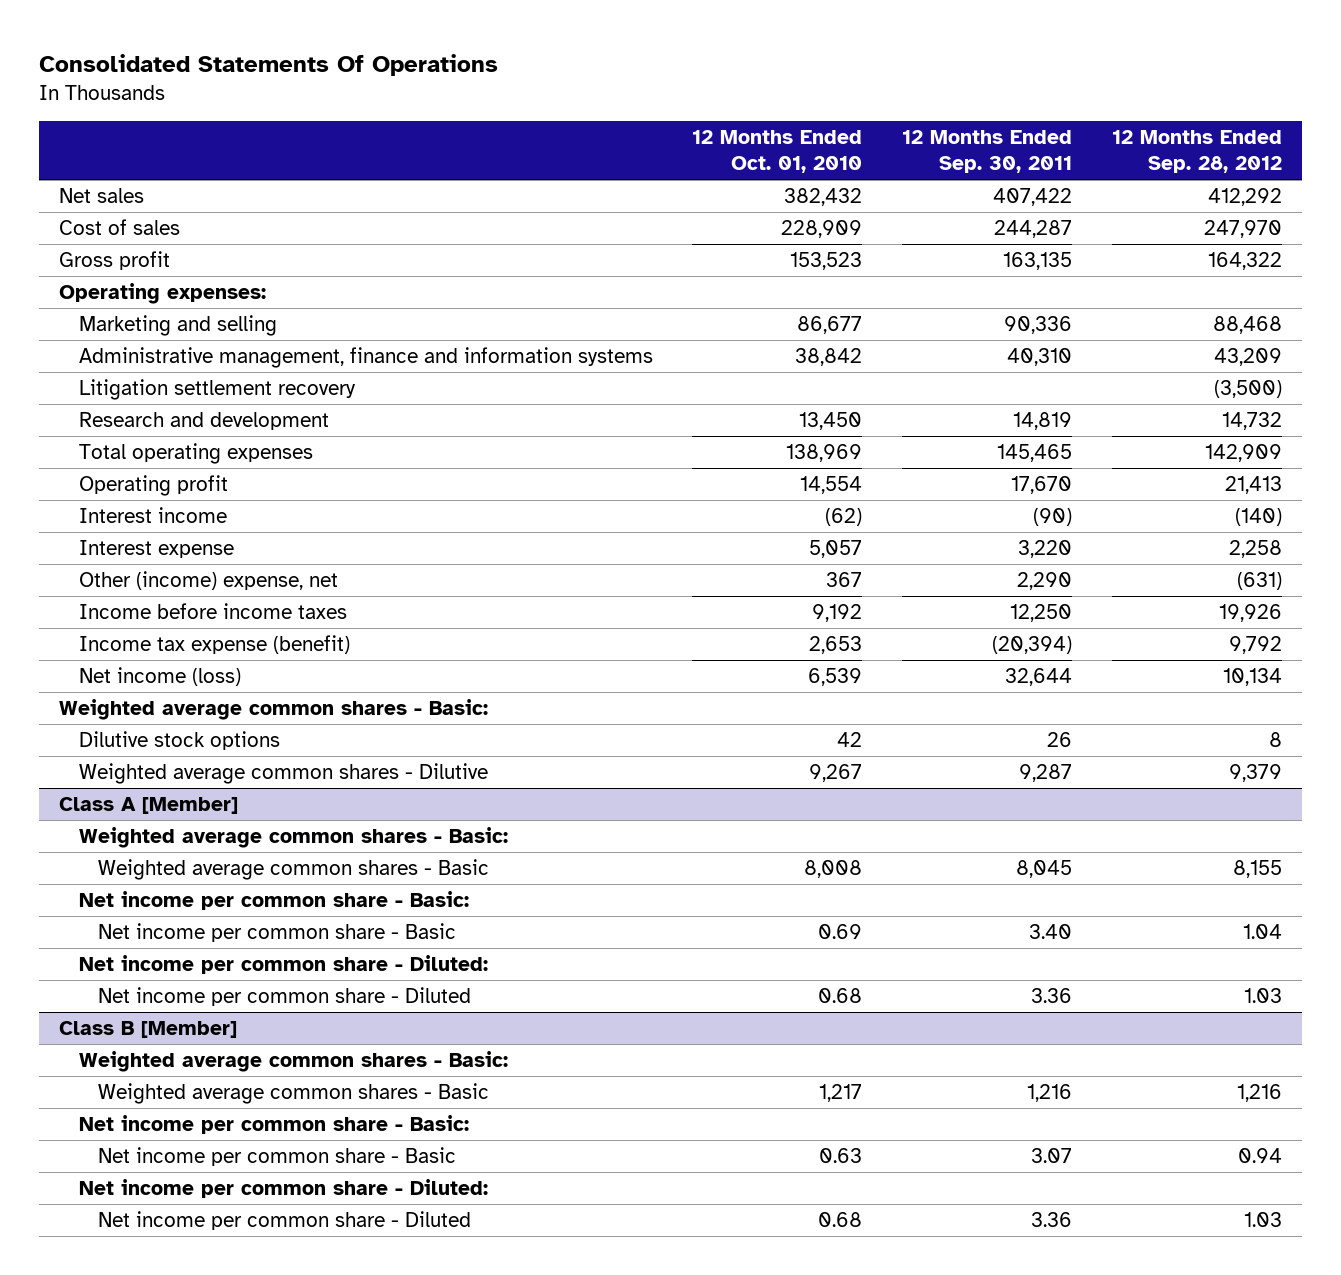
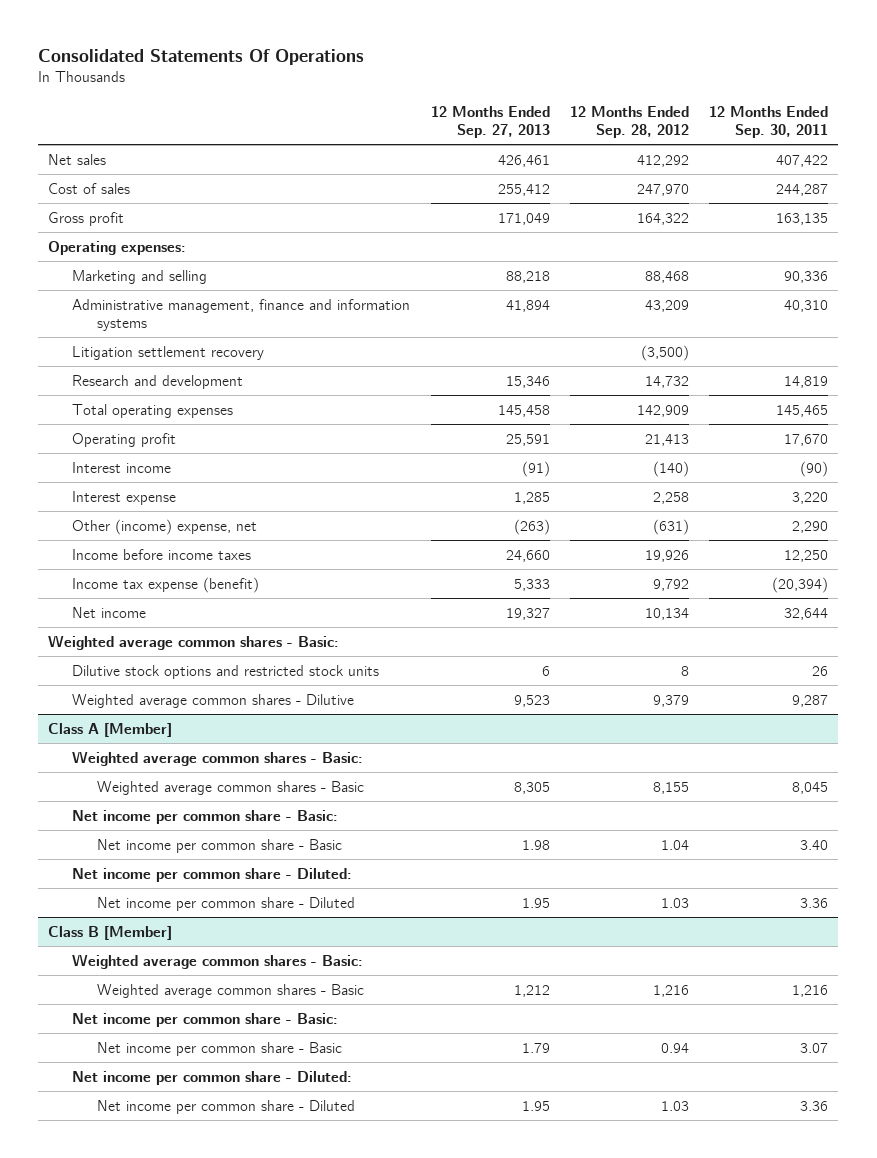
[692,130,863,173] 12 Months Ended Oct. 01, 2010 -> none
none -> [430,105,550,139] 12 Months Ended Sep. 27, 2013
[78,667,241,687] Net income (loss) -> [72,606,147,618] Net income
[78,731,280,751] Dilutive stock options -> [72,664,380,679] Dilutive stock options and restricted stock units

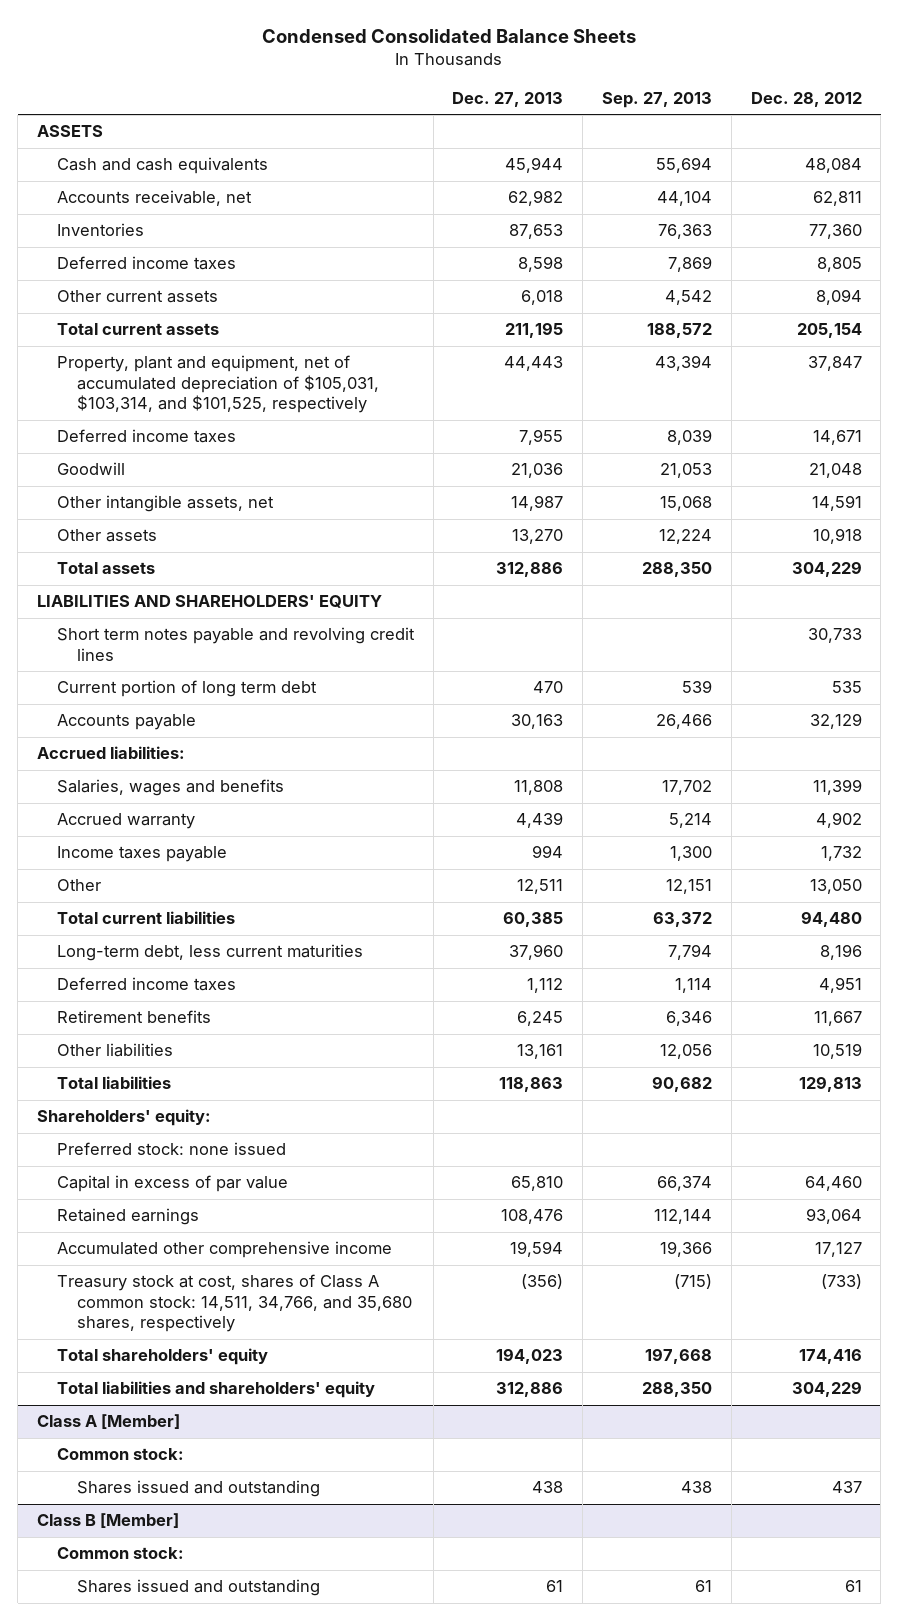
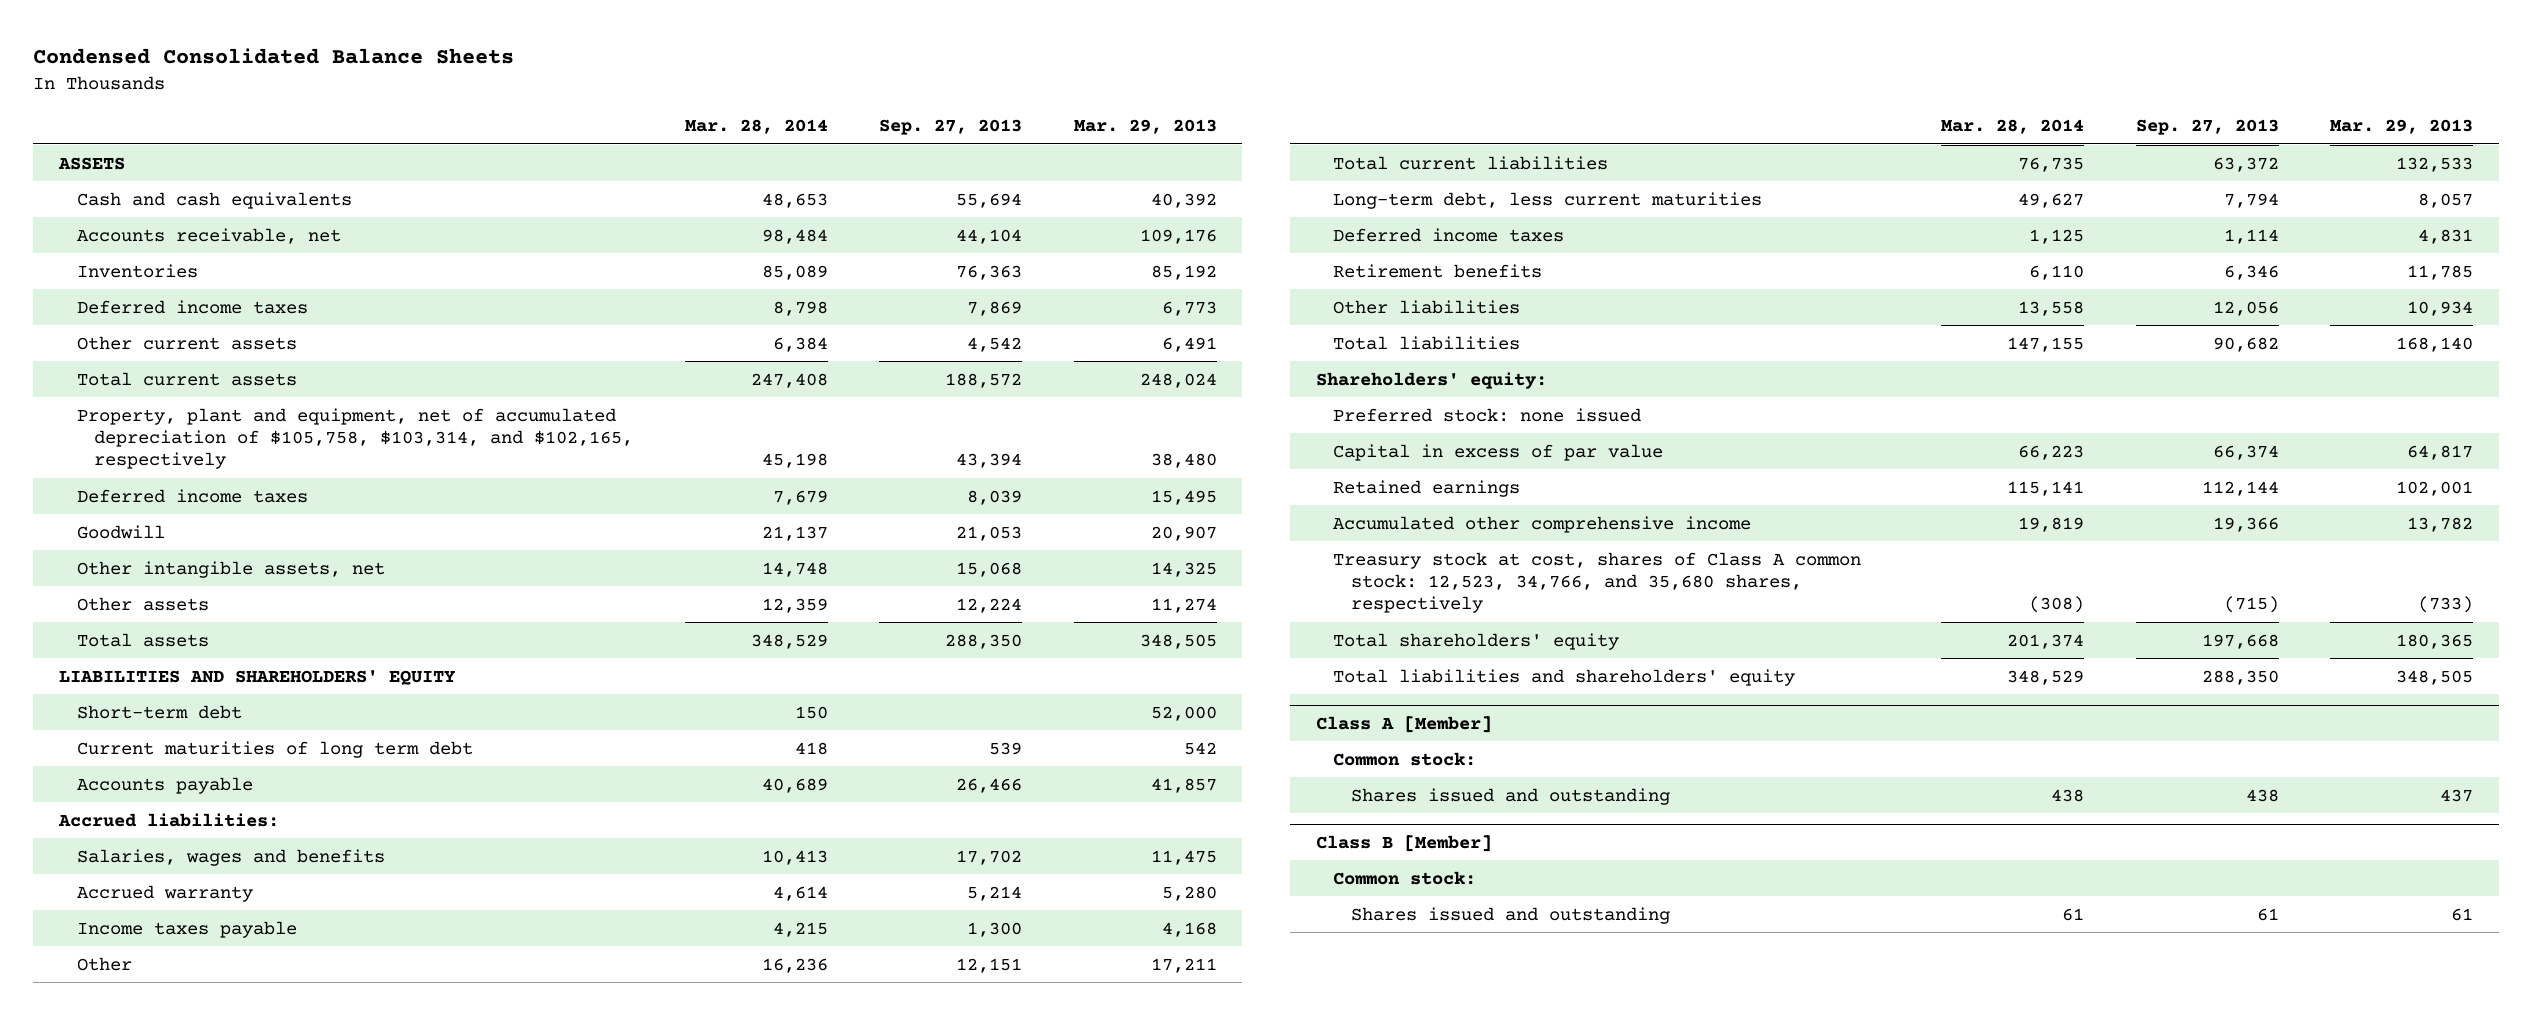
[452,91,564,107] Dec. 27, 2013 -> none
[750,91,862,107] Dec. 28, 2012 -> none
none -> [684,119,828,135] Mar. 28, 2014
none -> [1073,119,1217,135] Mar. 29, 2013
[56,355,379,414] Property, plant and equipment, net of accumulated depreciation of $105,031, $103,314, and $101,525, respectively -> [76,407,634,470] Property, plant and equipment, net of accumulated depreciation of $105,758, $103,314, and $102,165, respectively
[56,627,415,661] Short term notes payable and revolving credit lines -> [76,704,242,719] Short-term debt
[56,680,317,698] Current portion of long term debt -> [76,740,473,758] Current maturities of long term debt
[56,1274,412,1333] Treasury stock at cost, shares of Class A common stock: 14,511, 34,766, and 35,680 shares, respectively -> [1333,551,1862,614] Treasury stock at cost, shares of Class A common stock: 12,523, 34,766, and 35,680 shares, respectively

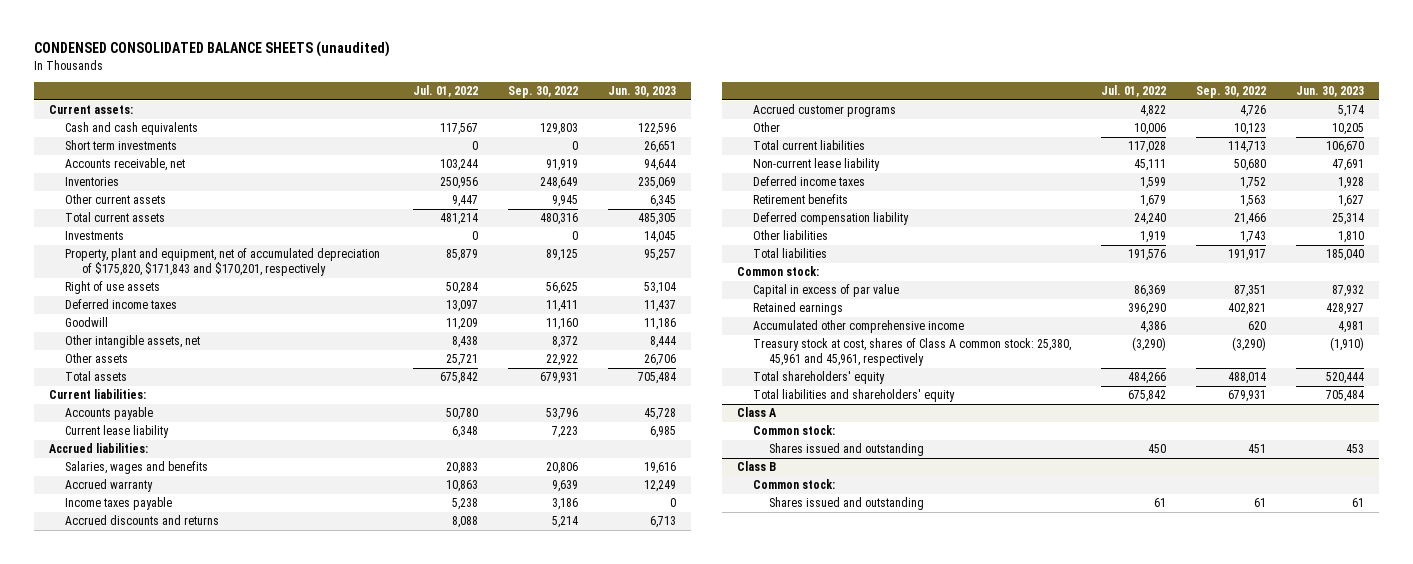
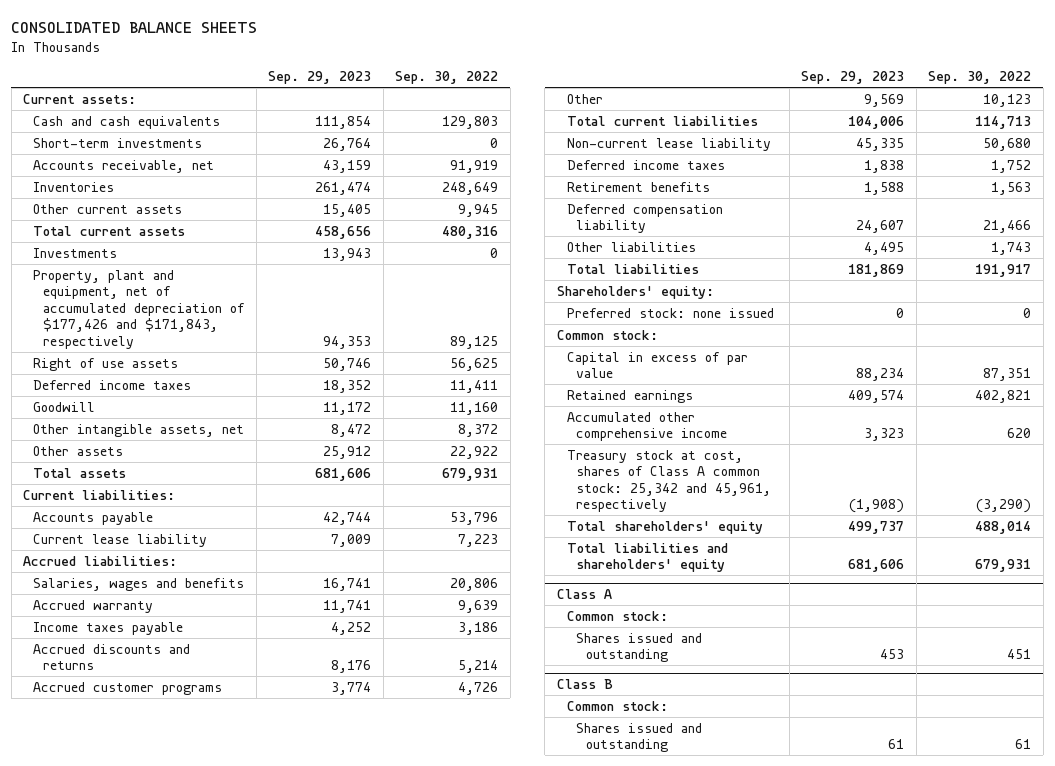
[34,41,391,58] CONDENSED CONSOLIDATED BALANCE SHEETS (unaudited) -> [11,21,258,33] CONSOLIDATED BALANCE SHEETS
[413,85,479,98] Jul. 01, 2022 -> none
[608,86,677,98] Jun. 30, 2023 -> none
none -> [268,71,372,85] Sep. 29, 2023
[65,140,178,151] Short term investments -> [33,137,203,148] Short-term investments
[65,248,381,276] Property, plant and equipment, net of accumulated depreciation of $175,820, $171,843 and $170,201, respectively -> [33,269,246,349] Property, plant and equipment, net of accumulated depreciation of $177,426 and $171,843, respectively
none -> [556,285,714,299] Shareholders' equity:
none -> [566,307,774,318] Preferred stock: none issued
[753,338,1072,366] Treasury stock at cost, shares of Class A common stock: 25,380, 45,961 and 45,961, respectively -> [566,449,772,513] Treasury stock at cost, shares of Class A common stock: 25,342 and 45,961, respectively

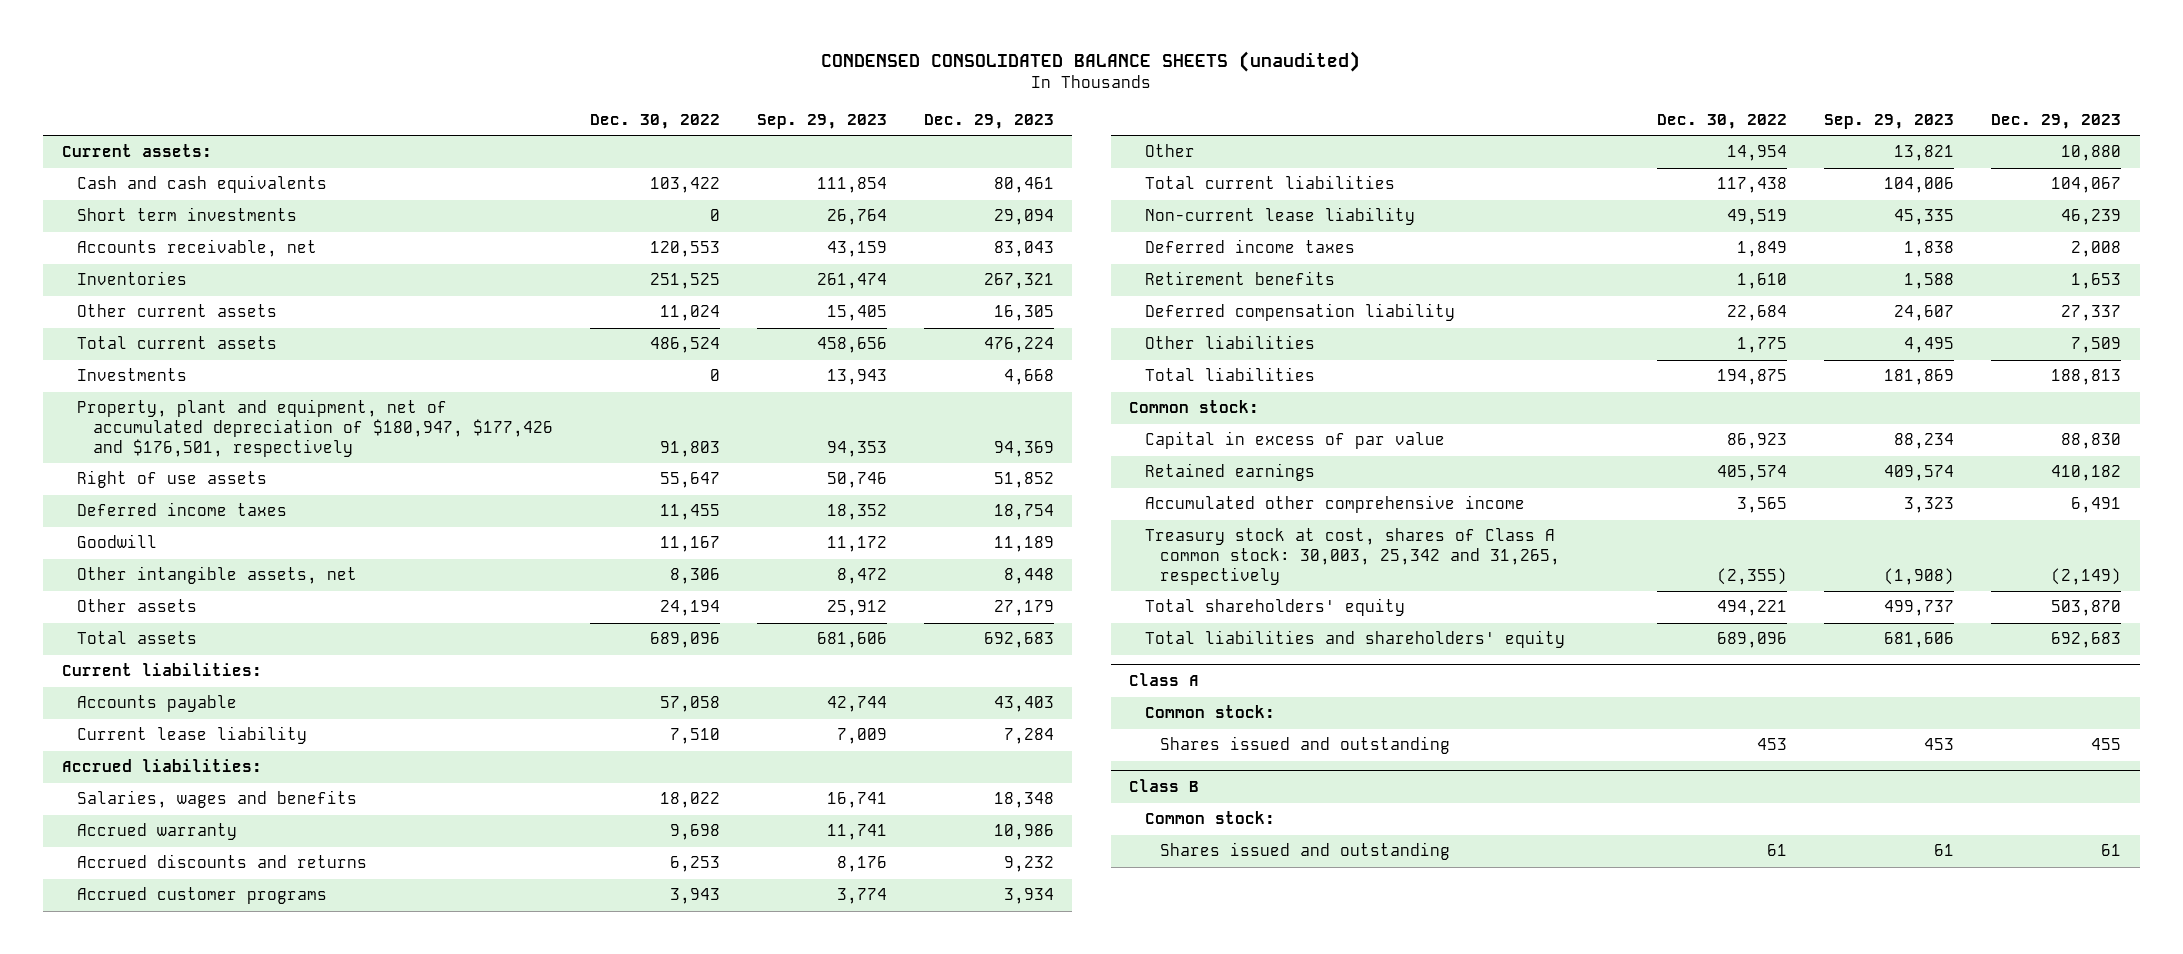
[11,21,258,33] CONSOLIDATED BALANCE SHEETS -> [821,51,1361,73] CONDENSED CONSOLIDATED BALANCE SHEETS (unaudited)
[395,71,499,85] Sep. 30, 2022 -> none
none -> [589,113,720,129] Dec. 30, 2022
none -> [923,113,1054,129] Dec. 29, 2023
[33,137,203,148] Short-term investments -> [77,207,298,222] Short term investments
[33,269,246,349] Property, plant and equipment, net of accumulated depreciation of $177,426 and $171,843, respectively -> [77,399,553,457] Property, plant and equipment, net of accumulated depreciation of $180,947, $177,426 and $176,501, respectively
[33,621,184,635] Income taxes payable -> none
[864,93,905,107] 9,569 -> [1894,145,1955,162] 13,821
[556,285,714,299] Shareholders' equity: -> none
[566,307,774,318] Preferred stock: none issued -> none
[566,449,772,513] Treasury stock at cost, shares of Class A common stock: 25,342 and 45,961, respectively -> [1144,528,1561,585] Treasury stock at cost, shares of Class A common stock: 30,003, 25,342 and 31,265, respectively

